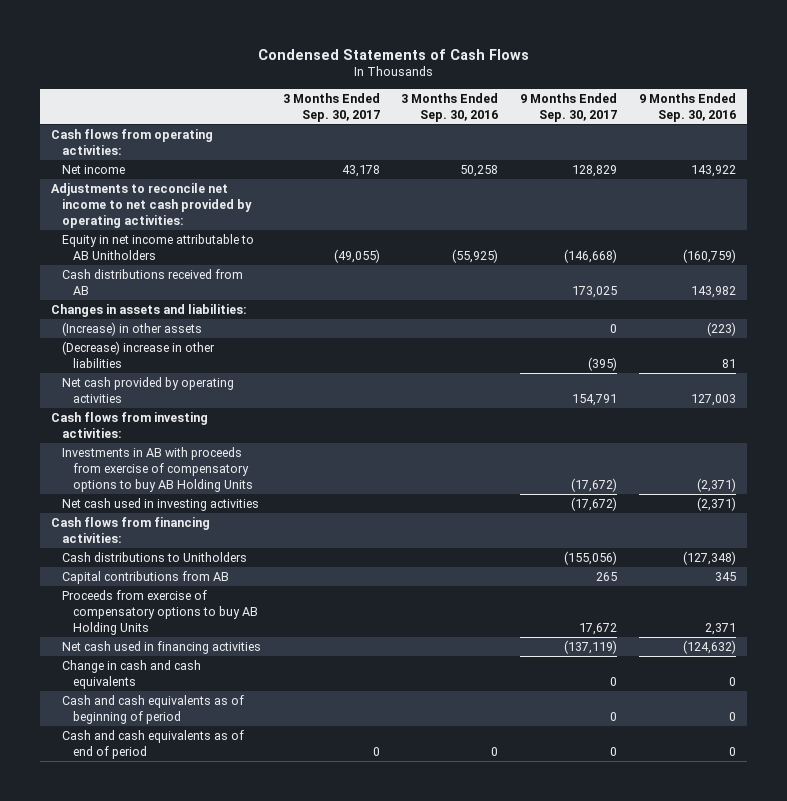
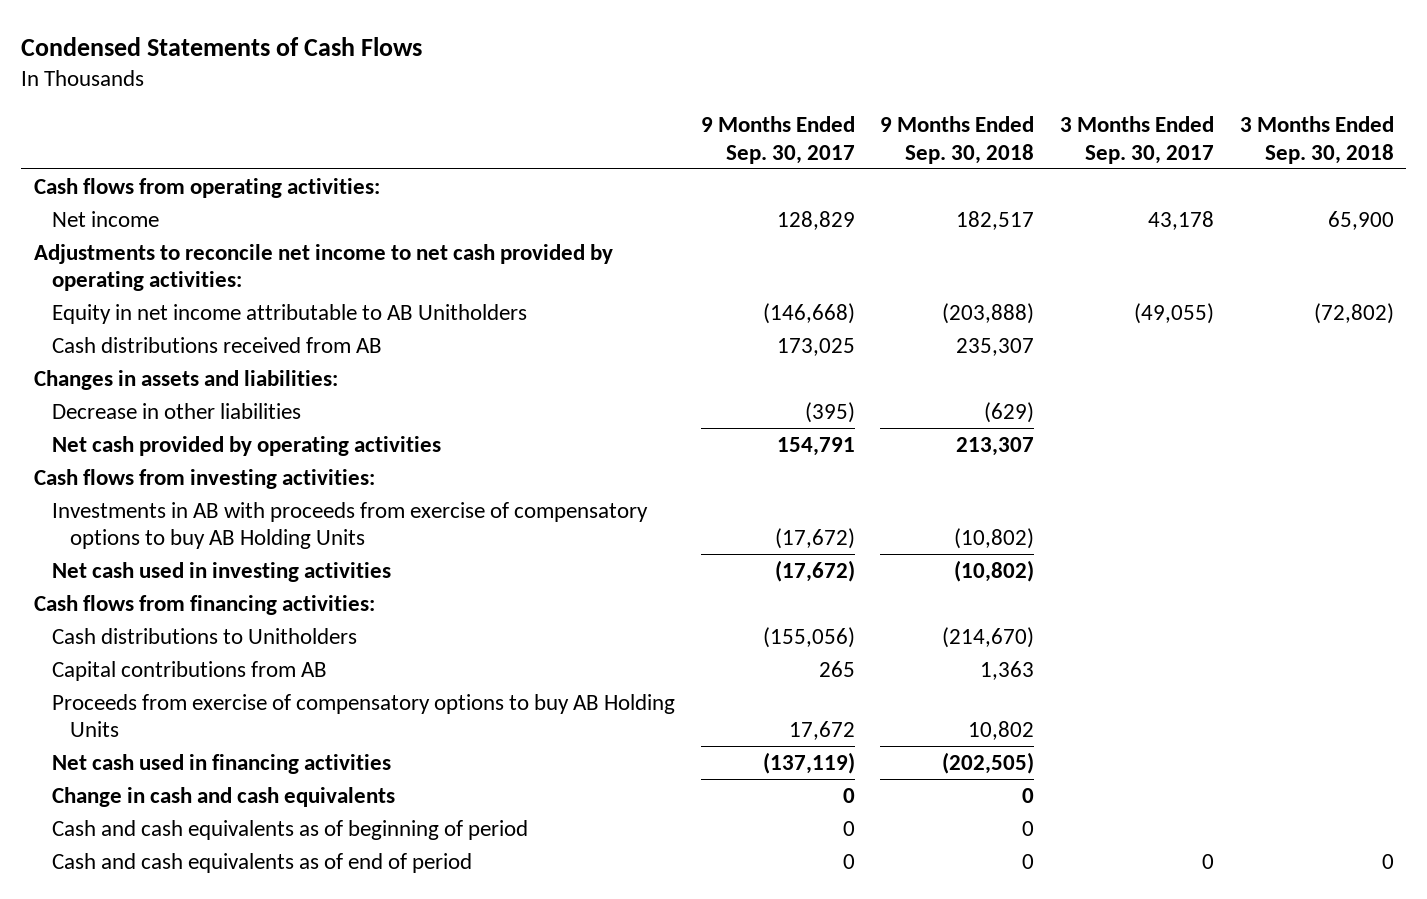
[401,92,499,122] 3 Months Ended Sep. 30, 2016 -> none
[638,92,736,122] 9 Months Ended Sep. 30, 2016 -> none
none -> [880,116,1035,164] 9 Months Ended Sep. 30, 2018
none -> [1239,116,1394,164] 3 Months Ended Sep. 30, 2018
[61,321,202,336] (Increase) in other assets -> none
[61,340,215,368] (Decrease) increase in other liabilities -> [51,402,301,419] Decrease in other liabilities

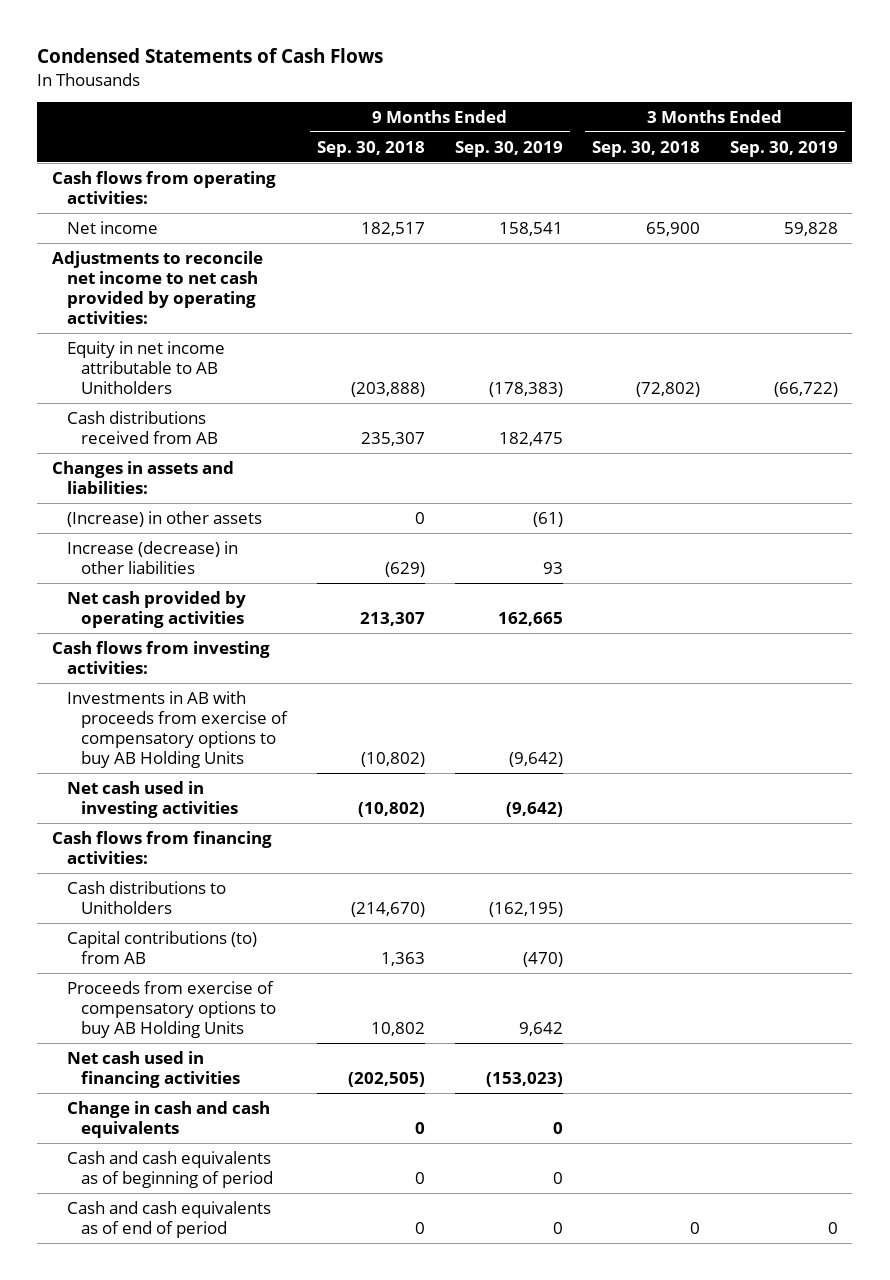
[700,116,855,164] 9 Months Ended Sep. 30, 2017 -> none
[1059,116,1214,164] 3 Months Ended Sep. 30, 2017 -> none
none -> [454,140,563,157] Sep. 30, 2019
none -> [729,140,838,157] Sep. 30, 2019
none -> [66,510,262,527] (Increase) in other assets
[51,402,301,419] Decrease in other liabilities -> [66,540,238,574] Increase (decrease) in other liabilities
[51,660,327,681] Capital contributions from AB -> [66,930,257,964] Capital contributions (to) from AB

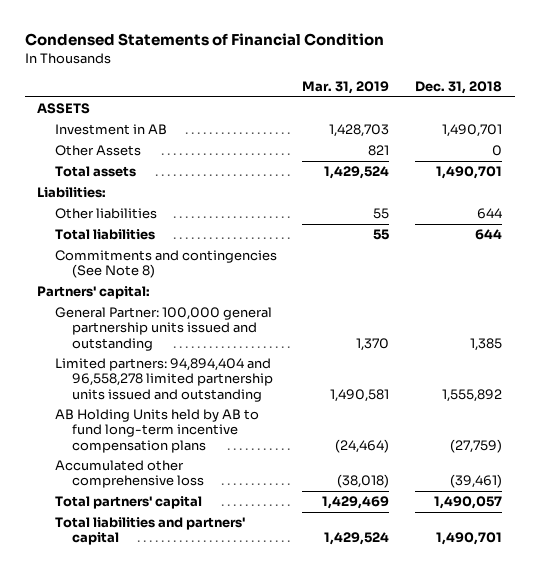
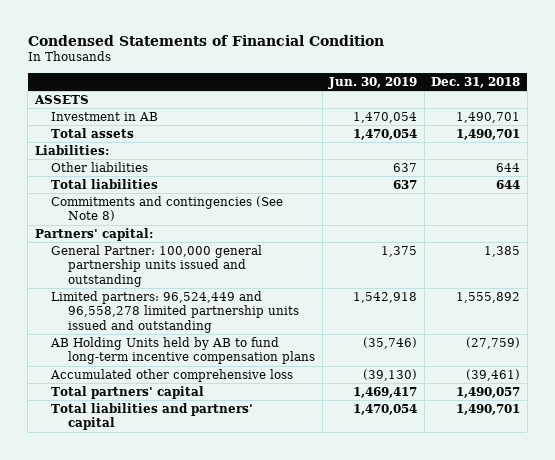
[302,81,390,95] Mar. 31, 2019 -> none
none -> [328,76,418,89] Jun. 30, 2019
[54,145,141,157] Other Assets -> none
[54,358,273,402] Limited partners: 94,894,404 and 96,558,278 limited partnership units issued and outstanding -> [51,290,300,333] Limited partners: 96,524,449 and 96,558,278 limited partnership units issued and outstanding

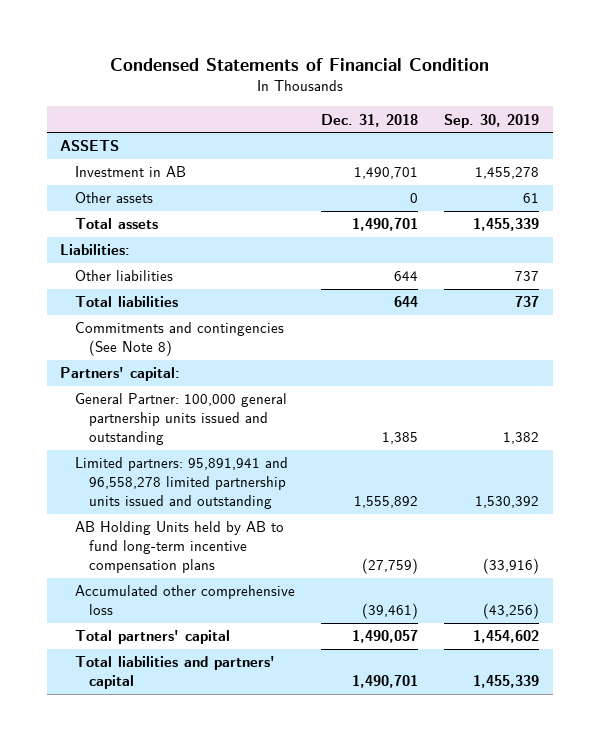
[328,76,418,89] Jun. 30, 2019 -> none
none -> [444,113,540,128] Sep. 30, 2019
none -> [74,192,153,204] Other assets
[51,290,300,333] Limited partners: 96,524,449 and 96,558,278 limited partnership units issued and outstanding -> [74,457,288,510] Limited partners: 95,891,941 and 96,558,278 limited partnership units issued and outstanding

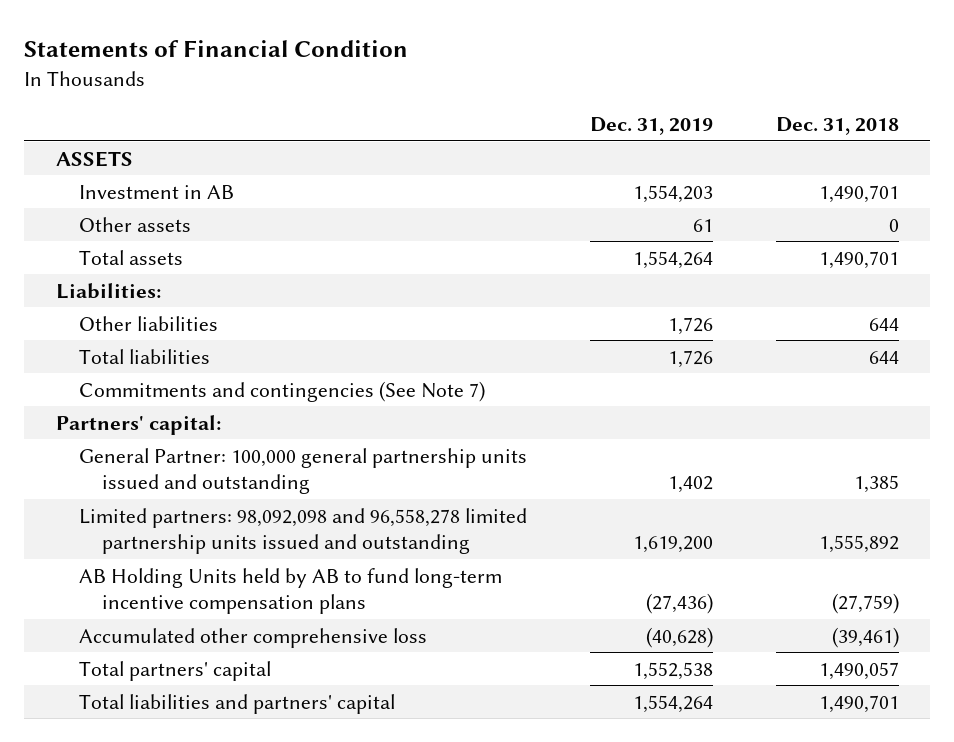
[109,57,489,71] Condensed Statements of Financial Condition -> [24,40,409,58] Statements of Financial Condition
[444,113,540,128] Sep. 30, 2019 -> none
none -> [589,117,713,136] Dec. 31, 2019
[74,322,284,357] Commitments and contingencies (See Note 8) -> [78,380,485,402] Commitments and contingencies (See Note 7)
[74,457,288,510] Limited partners: 95,891,941 and 96,558,278 limited partnership units issued and outstanding -> [78,507,527,555] Limited partners: 98,092,098 and 96,558,278 limited partnership units issued and outstanding

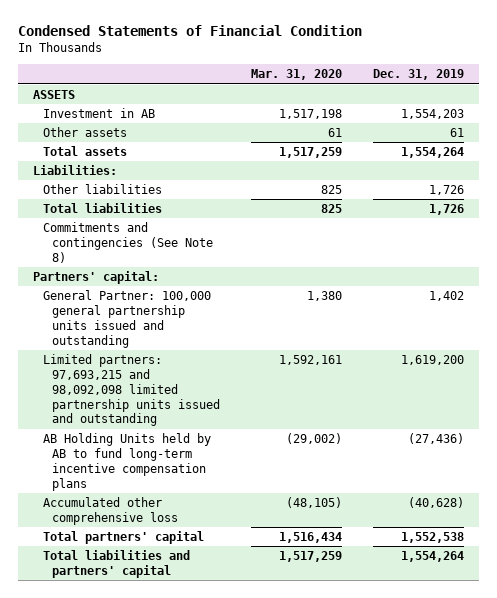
[24,40,409,58] Statements of Financial Condition -> [17,25,362,37] Condensed Statements of Financial Condition
[775,117,899,136] Dec. 31, 2018 -> none
none -> [250,69,342,81] Mar. 31, 2020
[78,380,485,402] Commitments and contingencies (See Note 7) -> [42,222,214,263] Commitments and contingencies (See Note 8)
[78,507,527,555] Limited partners: 98,092,098 and 96,558,278 limited partnership units issued and outstanding -> [42,354,221,427] Limited partners: 97,693,215 and 98,092,098 limited partnership units issued and outstanding

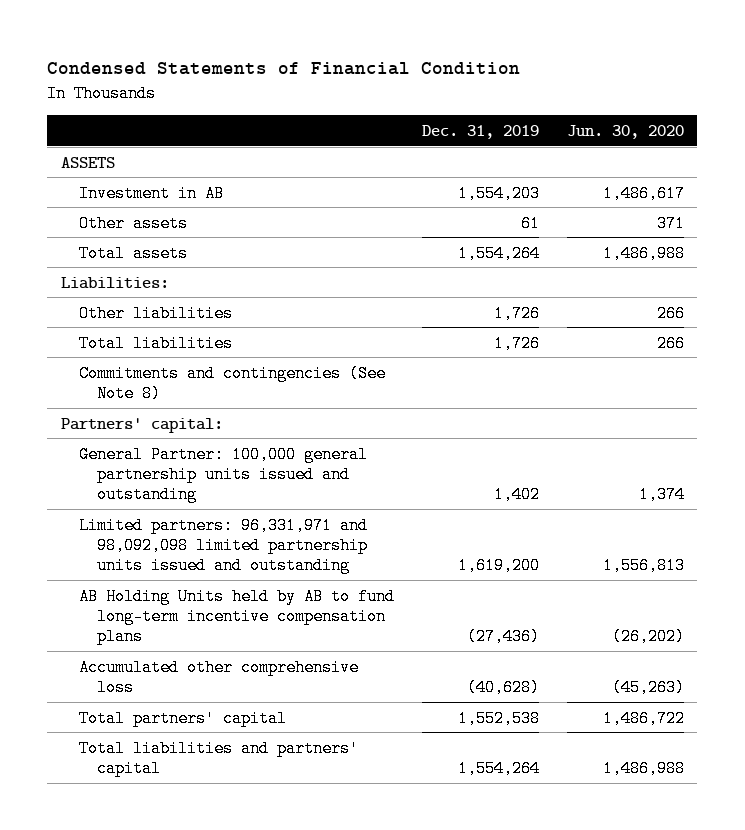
[250,69,342,81] Mar. 31, 2020 -> none
none -> [566,124,684,139] Jun. 30, 2020
[42,354,221,427] Limited partners: 97,693,215 and 98,092,098 limited partnership units issued and outstanding -> [78,516,368,575] Limited partners: 96,331,971 and 98,092,098 limited partnership units issued and outstanding

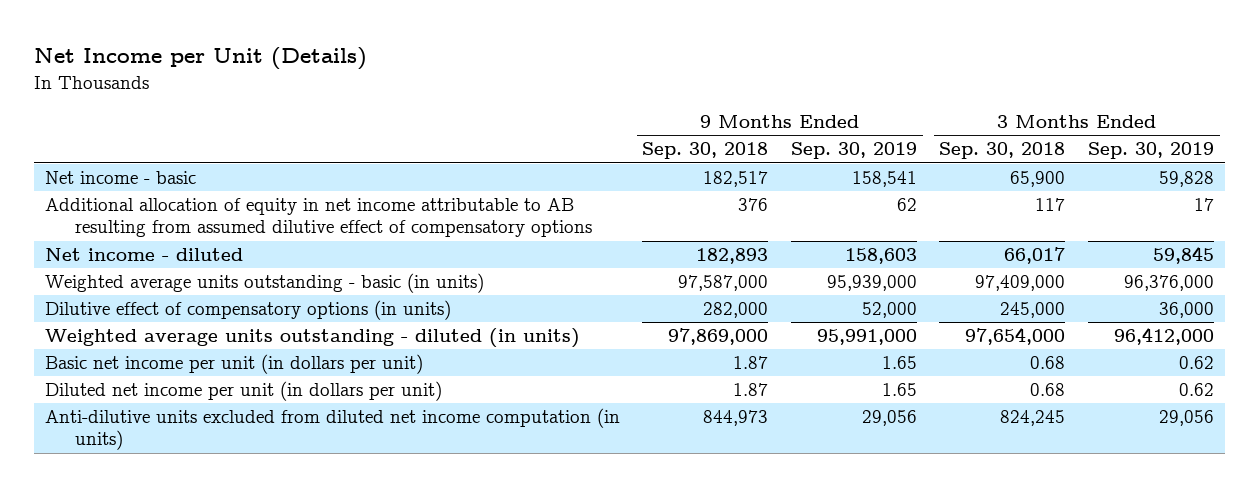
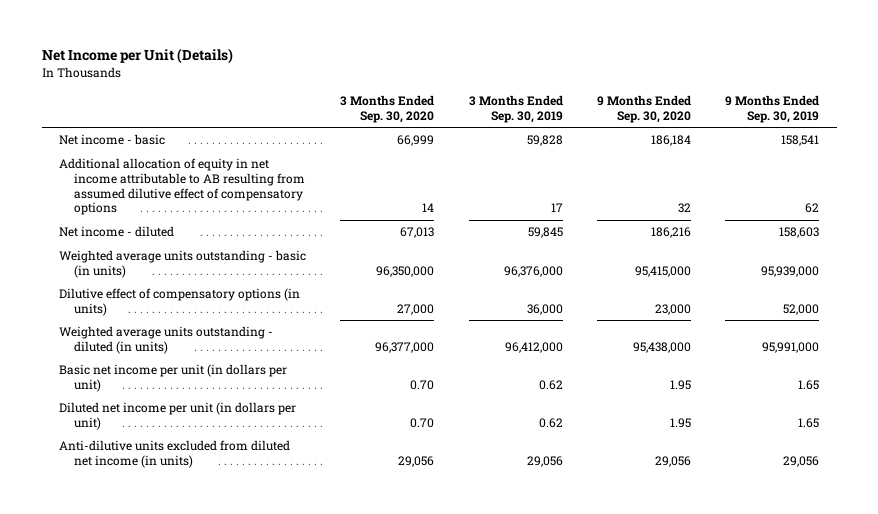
[642,142,769,160] Sep. 30, 2018 -> none
[939,142,1066,160] Sep. 30, 2018 -> none
none -> [340,94,435,123] 3 Months Ended Sep. 30, 2020
none -> [597,94,692,123] 9 Months Ended Sep. 30, 2020
[44,408,620,451] Anti-dilutive units excluded from diluted net income computation (in units) -> [58,440,290,468] Anti-dilutive units excluded from diluted net income (in units)

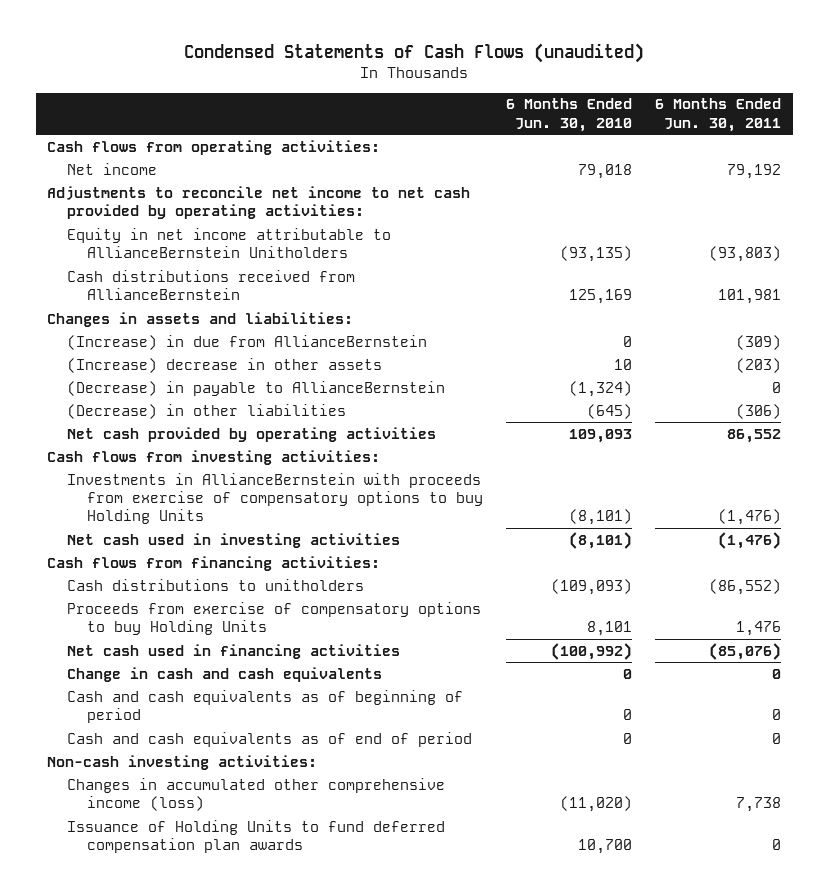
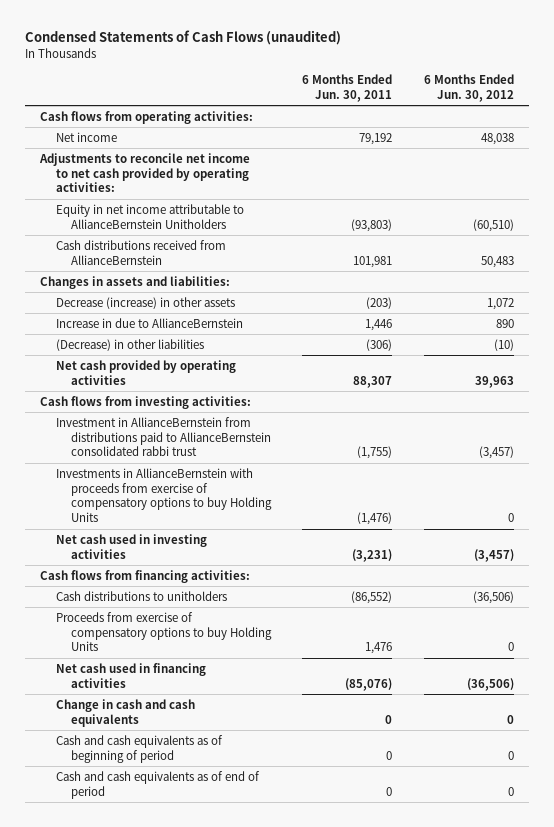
[505,98,632,132] 6 Months Ended Jun. 30, 2010 -> none
none -> [423,74,514,102] 6 Months Ended Jun. 30, 2012
[67,334,428,350] (Increase) in due from AllianceBernstein -> none
[67,357,383,373] (Increase) decrease in other assets -> [55,296,235,309] Decrease (increase) in other assets
[67,380,446,396] (Decrease) in payable to AllianceBernstein -> [55,317,243,328] Increase in due to AllianceBernstein
[772,381,782,393] 0 -> [365,318,393,331] 1,446
[727,428,782,443] 86,552 -> [353,375,393,388] 88,307
none -> [55,416,272,457] Investment in AllianceBernstein from distributions paid to AllianceBernstein consolidated rabbi trust
[718,531,782,549] (1,476) -> [352,548,393,562] (3,231)
[47,754,318,770] Non-cash investing activities: -> none
[67,777,446,812] Changes in accumulated other comprehensive income (loss) -> none
[67,819,446,854] Issuance of Holding Units to fund deferred compensation plan awards -> none

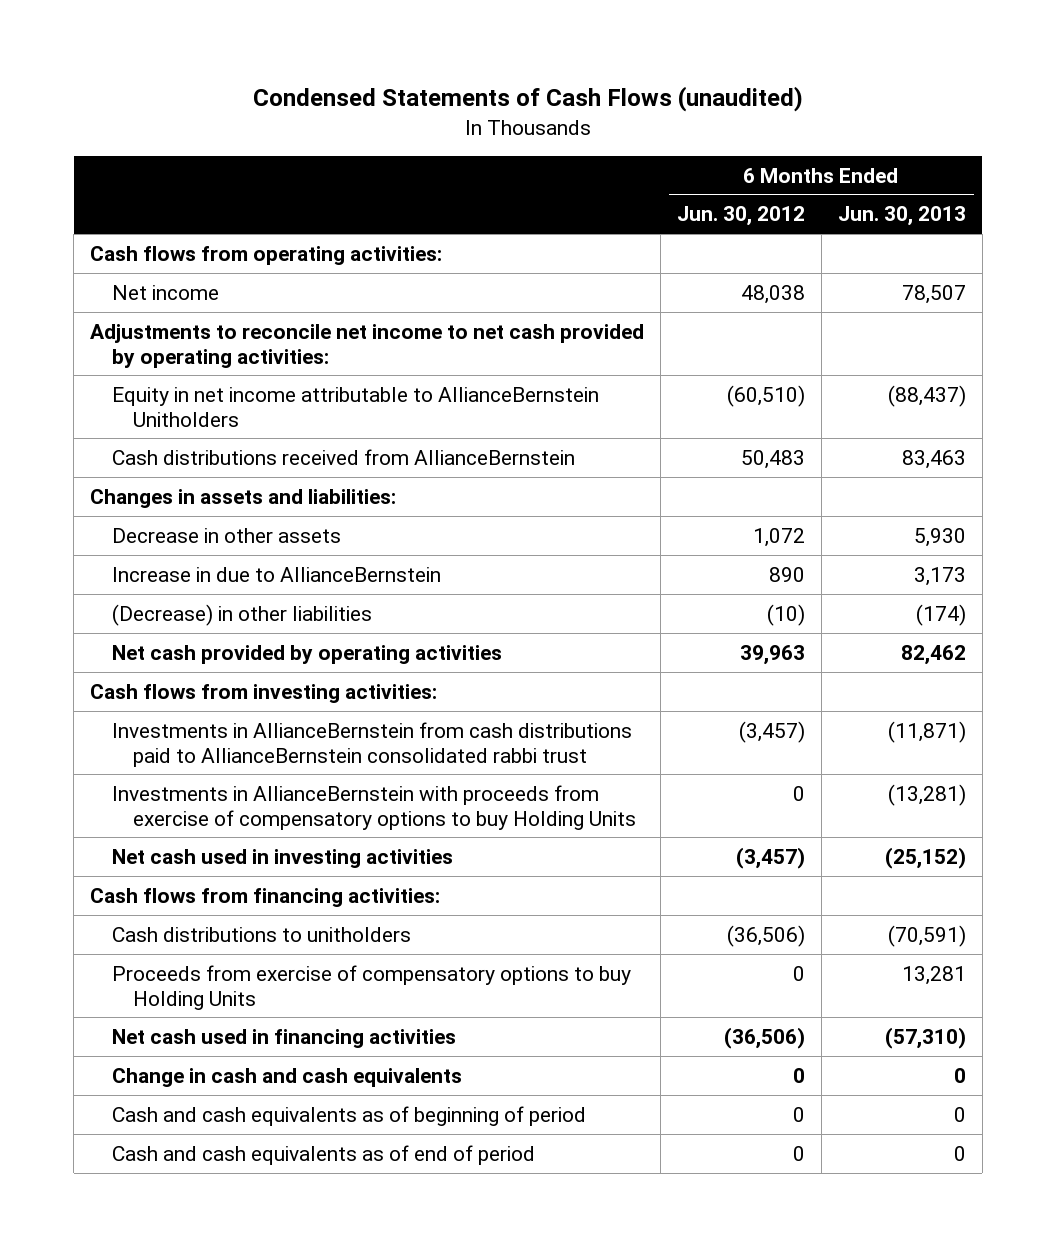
[302,74,393,102] 6 Months Ended Jun. 30, 2011 -> none
none -> [837,206,966,227] Jun. 30, 2013
[55,296,235,309] Decrease (increase) in other assets -> [111,527,341,543] Decrease in other assets
[55,416,272,457] Investment in AllianceBernstein from distributions paid to AllianceBernstein consolidated rabbi trust -> [111,721,632,767] Investments in AllianceBernstein from cash distributions paid to AllianceBernstein consolidated rabbi trust

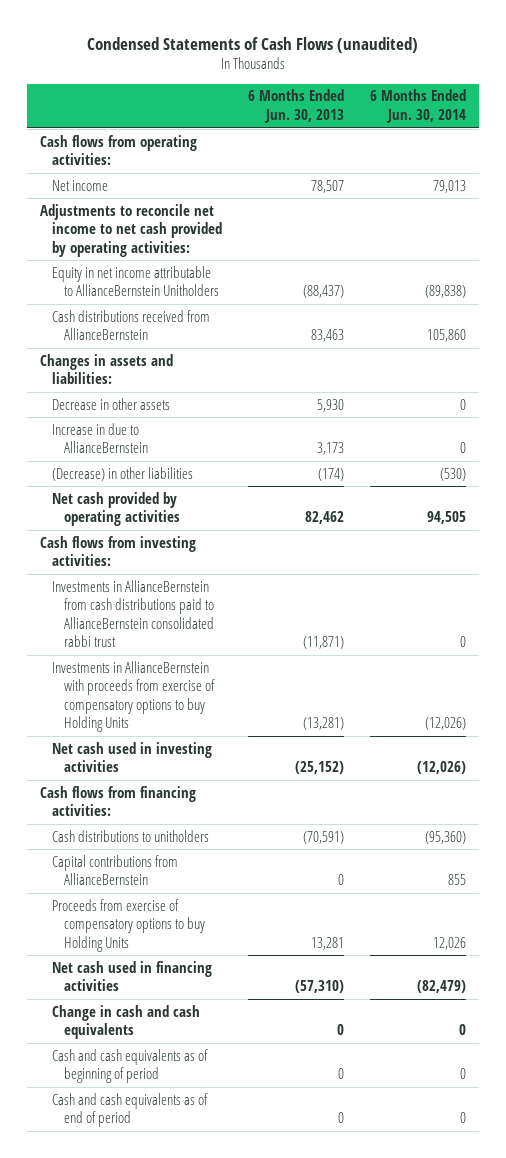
[676,206,805,227] Jun. 30, 2012 -> none
none -> [369,89,466,123] 6 Months Ended Jun. 30, 2014
none -> [51,854,178,886] Capital contributions from AllianceBernstein

